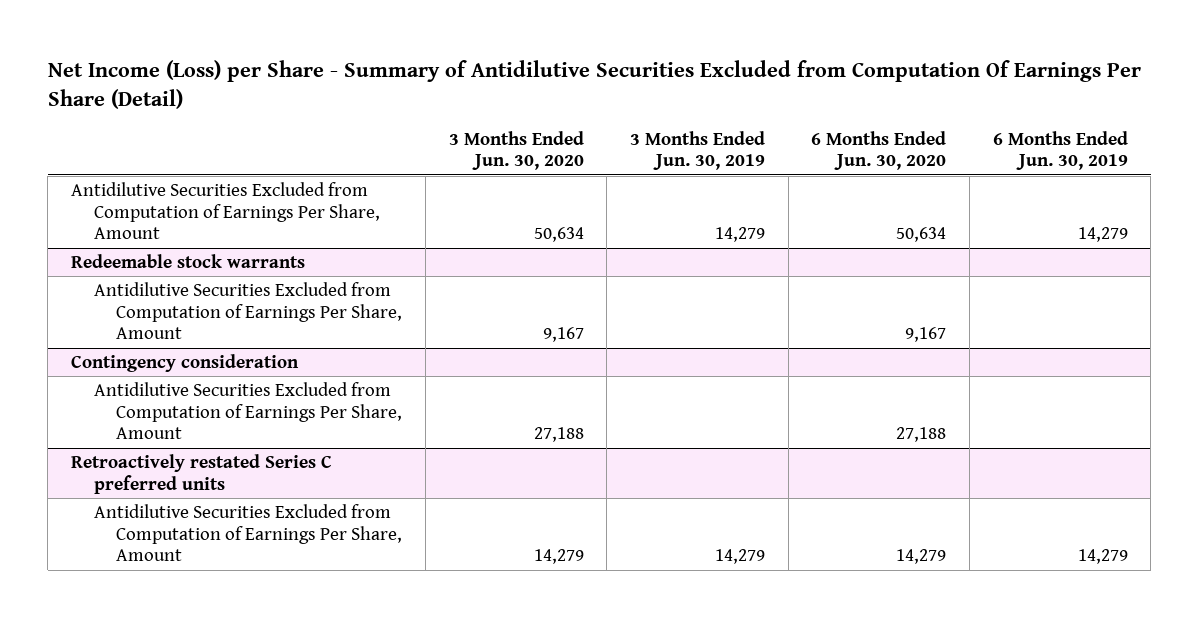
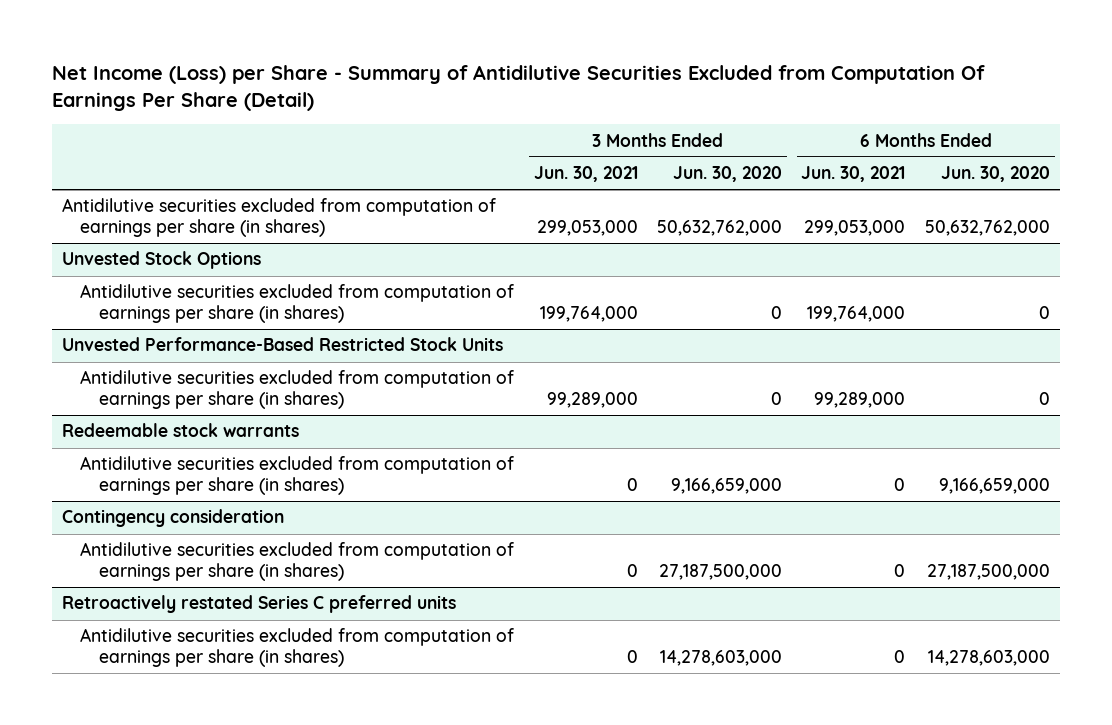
[629,130,765,171] 3 Months Ended Jun. 30, 2019 -> none
[992,130,1128,171] 6 Months Ended Jun. 30, 2019 -> none
none -> [533,166,638,183] Jun. 30, 2021
none -> [801,166,906,183] Jun. 30, 2021
[71,181,380,240] Antidilutive Securities Excluded from Computation of Earnings Per Share, Amount -> [62,198,497,238] Antidilutive securities excluded from computation of earnings per share (in shares)
[533,227,584,243] 50,634 -> [657,220,783,237] 50,632,762,000
[896,227,947,243] 50,634 -> [924,220,1050,237] 50,632,762,000
none -> [62,251,262,270] Unvested Stock Options
none -> [80,284,515,324] Antidilutive securities excluded from computation of earnings per share (in shares)
none -> [62,337,504,352] Unvested Performance-Based Restricted Stock Units
none -> [80,370,515,410] Antidilutive securities excluded from computation of earnings per share (in shares)
[93,281,403,340] Antidilutive Securities Excluded from Computation of Earnings Per Share, Amount -> [80,456,515,496] Antidilutive securities excluded from computation of earnings per share (in shares)
[542,327,584,343] 9,167 -> [671,478,783,495] 9,166,659,000
[905,327,947,343] 9,167 -> [938,478,1050,495] 9,166,659,000
[93,381,403,440] Antidilutive Securities Excluded from Computation of Earnings Per Share, Amount -> [80,542,515,582] Antidilutive securities excluded from computation of earnings per share (in shares)
[533,427,584,443] 27,188 -> [659,564,783,581] 27,187,500,000
[896,427,947,443] 27,188 -> [926,564,1050,581] 27,187,500,000
[93,503,403,562] Antidilutive Securities Excluded from Computation of Earnings Per Share, Amount -> [80,628,515,668] Antidilutive securities excluded from computation of earnings per share (in shares)
[533,549,584,565] 14,279 -> [660,650,783,667] 14,278,603,000
[896,549,947,565] 14,279 -> [927,650,1050,667] 14,278,603,000

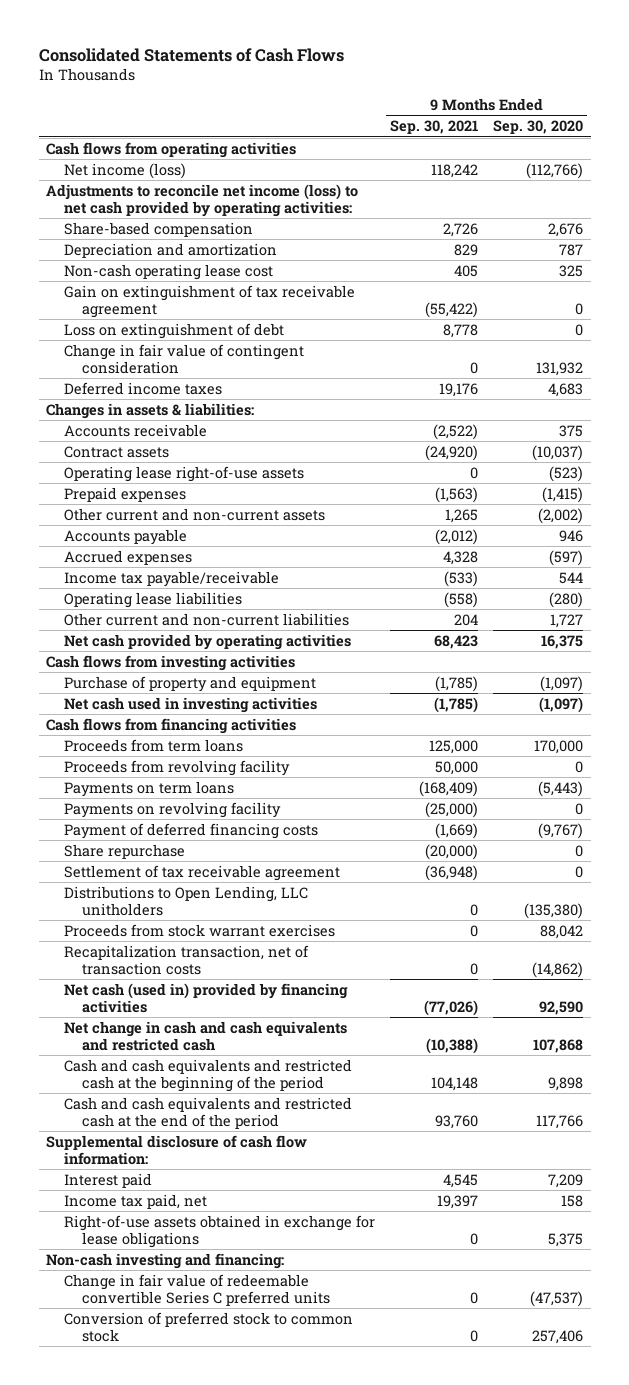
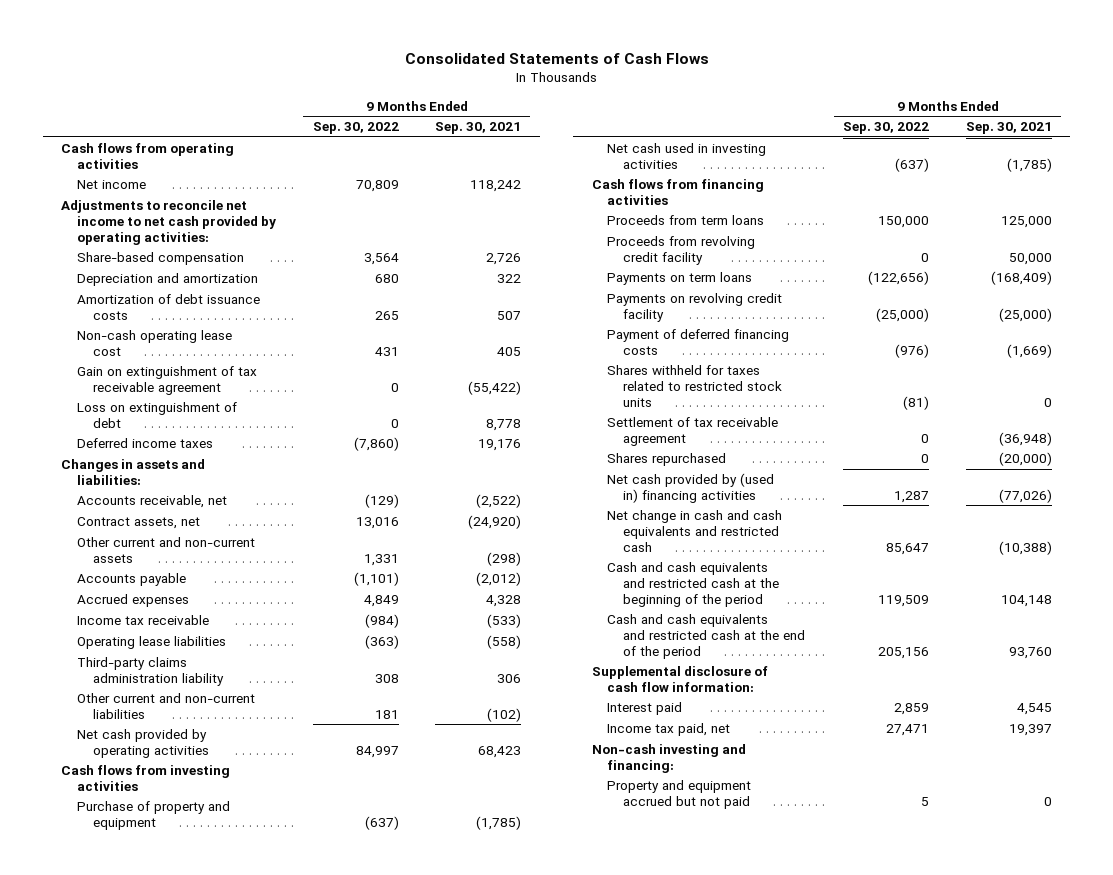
[493,120,584,135] Sep. 30, 2020 -> none
none -> [312,122,399,135] Sep. 30, 2022
[63,162,186,179] Net income (loss) -> [76,180,146,190] Net income
[46,183,359,217] Adjustments to reconcile net income (loss) to net cash provided by operating activities: -> [61,200,276,245] Adjustments to reconcile net income to net cash provided by operating activities:
[454,243,479,256] 829 -> [497,274,522,284] 322
none -> [76,294,260,320] Amortization of debt issuance costs
[63,343,304,374] Change in fair value of contingent consideration -> none
[63,465,304,482] Operating lease right-of-use assets -> none
[63,486,186,502] Prepaid expenses -> none
[46,402,255,419] Changes in assets & liabilities: -> [61,459,206,485] Changes in assets and liabilities:
[63,423,207,437] Accounts receivable -> [76,495,227,509] Accounts receivable, net
[63,445,169,458] Contract assets -> [76,517,200,530] Contract assets, net
[445,508,479,523] 1,265 -> [487,551,522,566] (298)
[63,570,279,587] Income tax payable/receivable -> [76,615,209,626] Income tax receivable
none -> [76,657,224,686] Third-party claims administration liability
[454,613,479,626] 204 -> [487,707,522,722] (102)
[63,759,290,776] Proceeds from revolving facility -> [607,236,756,265] Proceeds from revolving credit facility
[63,801,281,818] Payments on revolving facility -> [607,293,783,322] Payments on revolving credit facility
[63,843,185,859] Share repurchase -> none
none -> [607,365,783,407] Shares withheld for taxes related to restricted stock units
[63,885,308,916] Distributions to Open Lending, LLC unitholders -> none
[63,923,335,937] Proceeds from stock warrant exercises -> none
[63,944,309,975] Recapitalization transaction, net of transaction costs -> none
none -> [607,453,727,467] Shares repurchased
[63,982,348,1013] Net cash (used in) provided by financing activities -> [607,473,775,503] Net cash provided by (used in) financing activities
[63,1214,375,1248] Right-of-use assets obtained in exchange for lease obligations -> none
[63,1273,330,1306] Change in fair value of redeemable convertible Series C preferred units -> none
[63,1311,353,1342] Conversion of preferred stock to common stock -> none
none -> [607,780,752,809] Property and equipment accrued but not paid

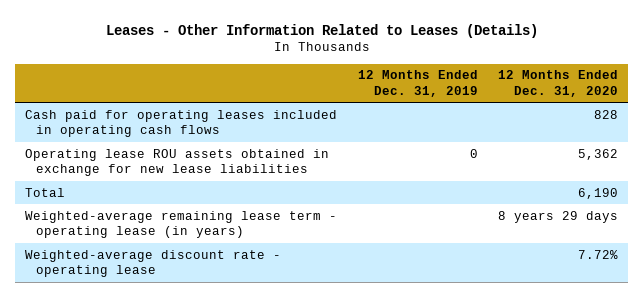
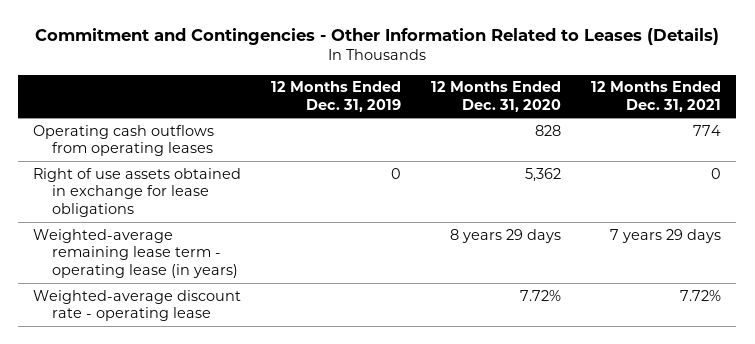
[105,23,538,38] Leases - Other Information Related to Leases (Details) -> [35,27,720,45] Commitment and Contingencies - Other Information Related to Leases (Details)
none -> [591,81,722,112] 12 Months Ended Dec. 31, 2021
[25,187,66,197] Total -> none
[25,109,338,138] Cash paid for operating leases included in operating cash flows -> [33,124,215,157] Operating cash outflows from operating leases
[25,148,330,177] Operating lease ROU assets obtained in exchange for new lease liabilities -> [33,167,242,218] Right of use assets obtained in exchange for lease obligations

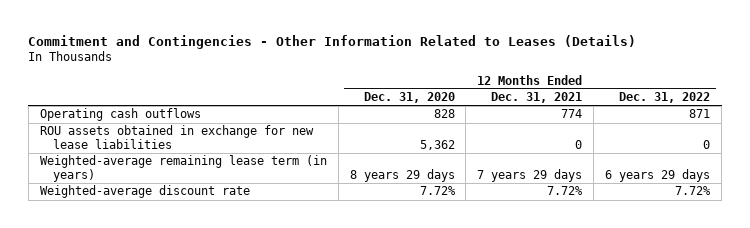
[271,81,402,112] 12 Months Ended Dec. 31, 2019 -> none
none -> [619,92,711,104] Dec. 31, 2022
[33,124,215,157] Operating cash outflows from operating leases -> [39,108,201,122] Operating cash outflows
[33,167,242,218] Right of use assets obtained in exchange for lease obligations -> [39,125,314,150] ROU assets obtained in exchange for new lease liabilities
[33,228,238,279] Weighted-average remaining lease term - operating lease (in years) -> [39,155,327,183] Weighted-average remaining lease term (in years)
[33,289,242,322] Weighted-average discount rate - operating lease -> [39,185,250,199] Weighted-average discount rate

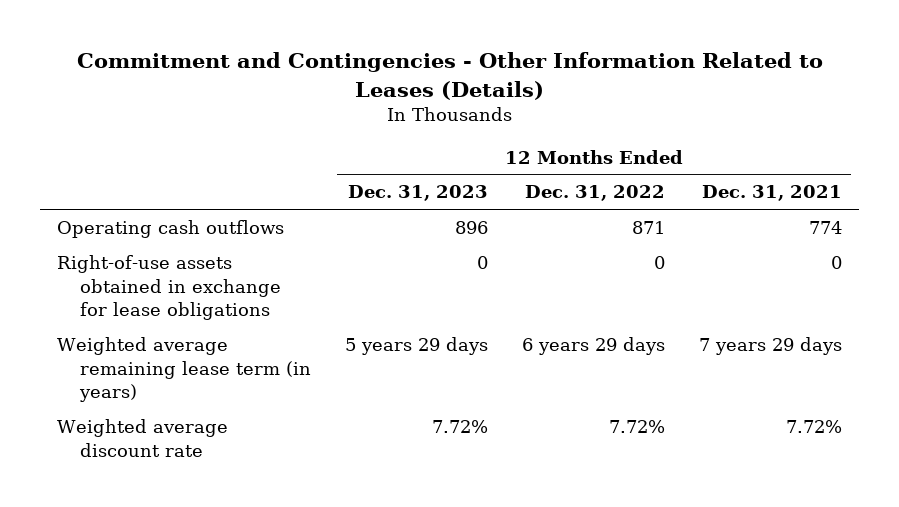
[363,92,455,104] Dec. 31, 2020 -> none
none -> [348,185,489,202] Dec. 31, 2023
[39,125,314,150] ROU assets obtained in exchange for new lease liabilities -> [56,255,282,321] Right-of-use assets obtained in exchange for lease obligations
[39,155,327,183] Weighted-average remaining lease term (in years) -> [56,337,312,403] Weighted average remaining lease term (in years)
[39,185,250,199] Weighted-average discount rate -> [56,419,228,457] Weighted average discount rate

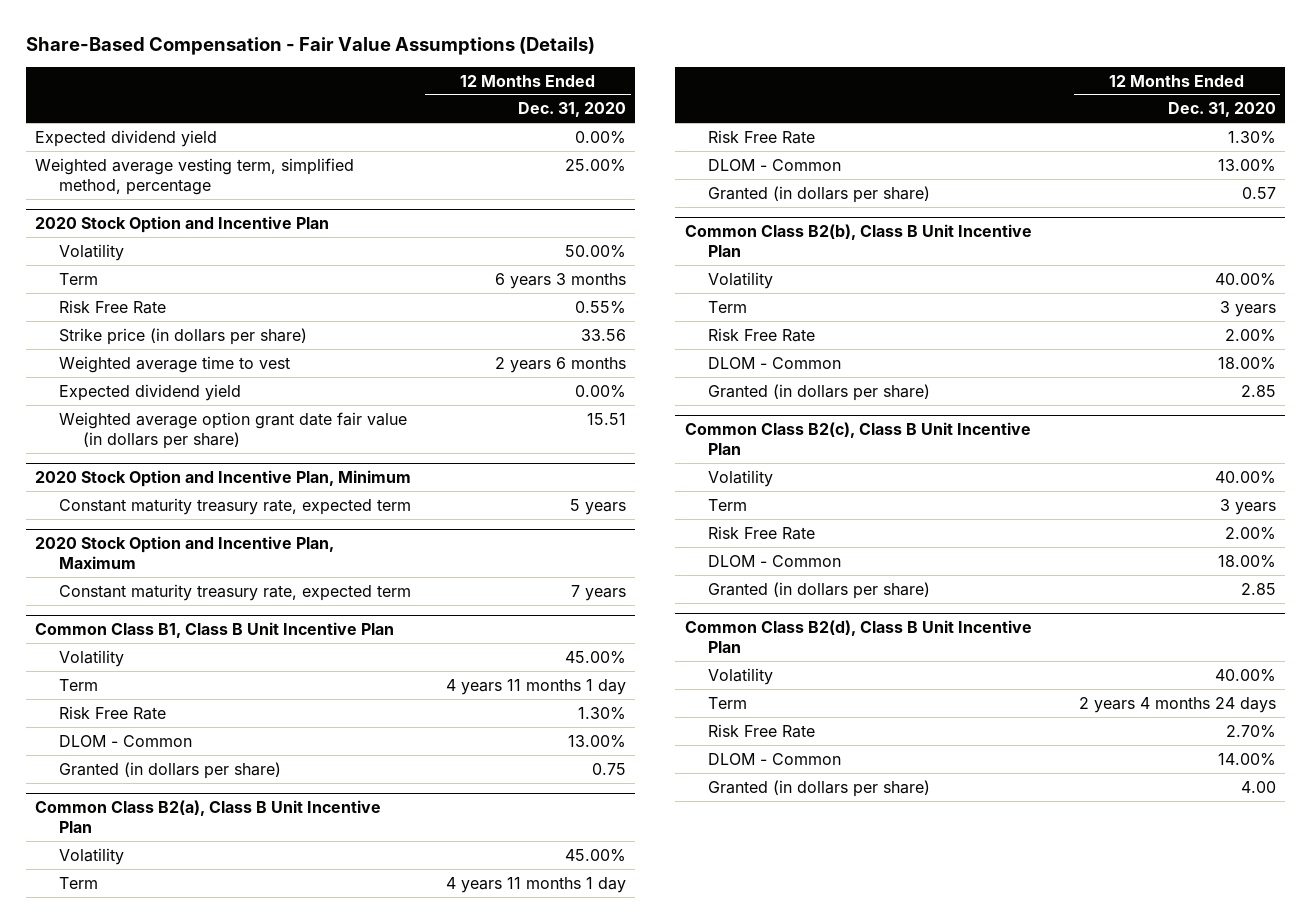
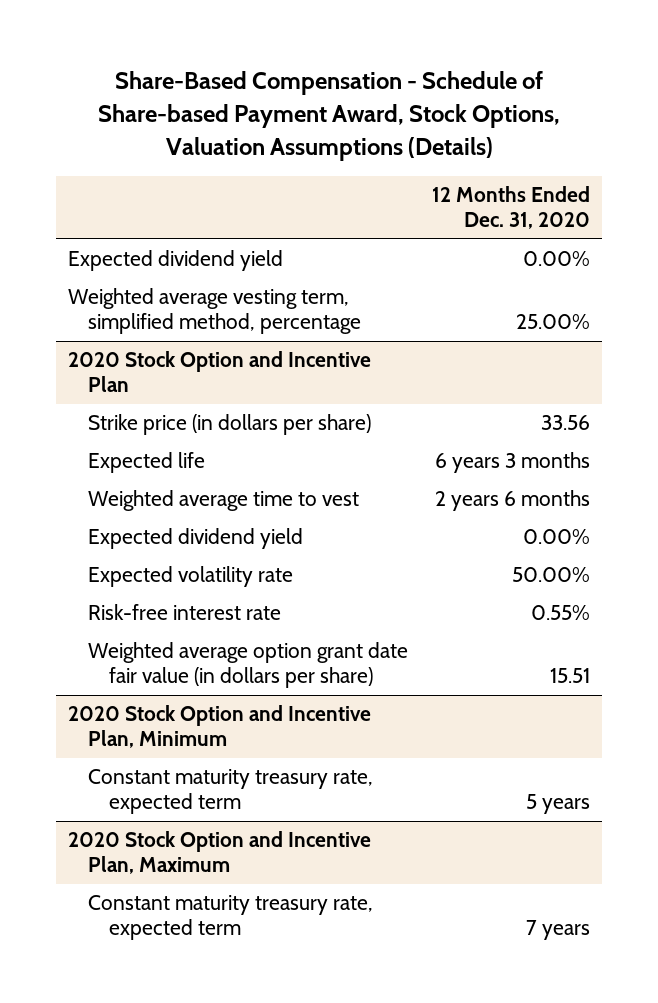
[26,36,596,55] Share-Based Compensation - Fair Value Assumptions (Details) -> [98,71,561,161] Share-Based Compensation - Schedule of Share-based Payment Award, Stock Options, Valuation Assumptions (Details)
[59,243,125,261] Volatility -> none
[59,272,99,285] Term -> none
[59,299,167,314] Risk Free Rate -> none
none -> [88,452,206,474] Expected life
none -> [88,566,294,588] Expected volatility rate
none -> [88,604,282,621] Risk-free interest rate
[35,621,395,638] Common Class B1, Class B Unit Incentive Plan -> none
[59,649,125,667] Volatility -> none
[59,678,99,691] Term -> none
[59,705,167,720] Risk Free Rate -> none
[59,734,193,747] DLOM - Common -> none
[59,761,282,779] Granted (in dollars per share) -> none
[35,799,382,833] Common Class B2(a), Class B Unit Incentive Plan -> none
[59,847,125,865] Volatility -> none
[59,876,99,889] Term -> none
[708,129,816,144] Risk Free Rate -> none
[708,158,842,171] DLOM - Common -> none
[708,185,931,203] Granted (in dollars per share) -> none
[684,223,1032,257] Common Class B2(b), Class B Unit Incentive Plan -> none
[708,271,774,289] Volatility -> none
[708,300,748,313] Term -> none
[708,327,816,342] Risk Free Rate -> none
[708,356,842,369] DLOM - Common -> none
[708,383,931,401] Granted (in dollars per share) -> none
[684,421,1031,455] Common Class B2(c), Class B Unit Incentive Plan -> none
[708,469,774,487] Volatility -> none
[708,498,748,511] Term -> none
[708,525,816,540] Risk Free Rate -> none
[708,554,842,567] DLOM - Common -> none
[708,581,931,599] Granted (in dollars per share) -> none
[684,619,1032,653] Common Class B2(d), Class B Unit Incentive Plan -> none
[708,667,774,685] Volatility -> none
[708,696,748,709] Term -> none
[708,723,816,738] Risk Free Rate -> none
[708,752,842,765] DLOM - Common -> none
[708,779,931,797] Granted (in dollars per share) -> none

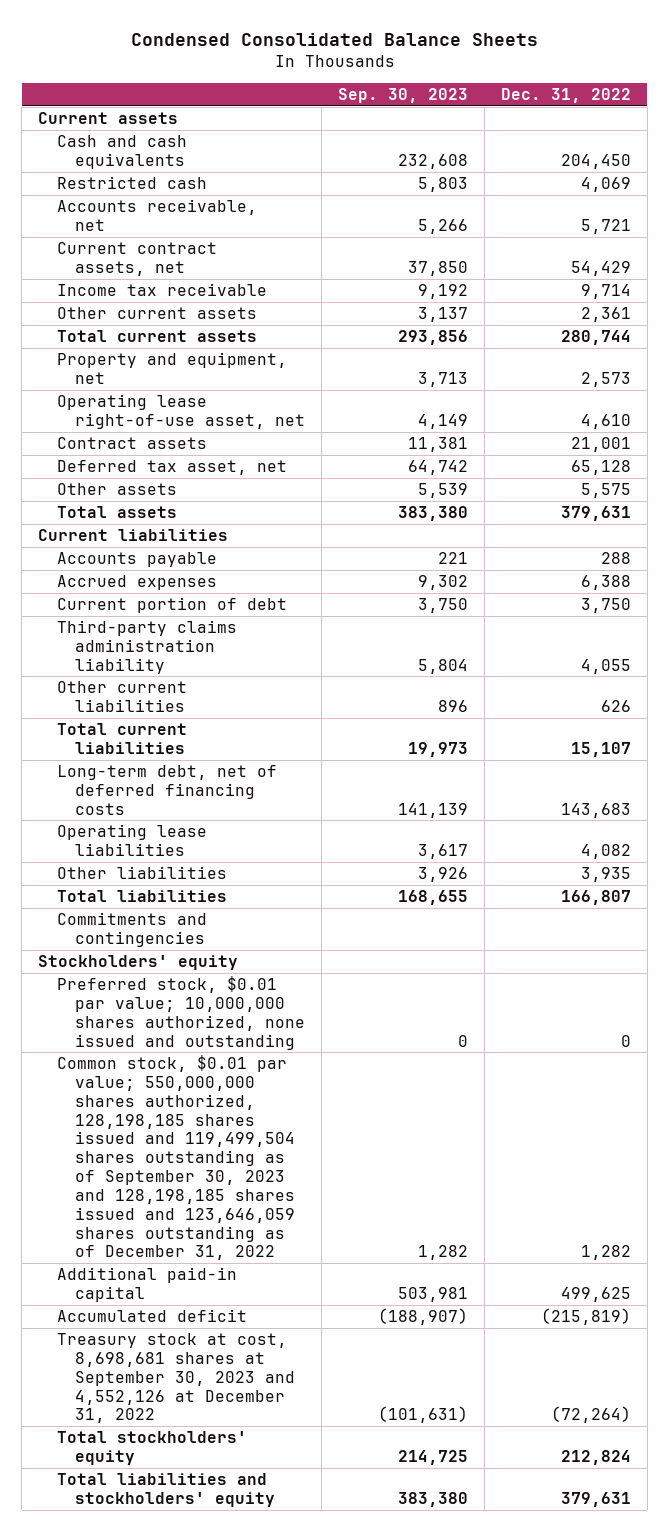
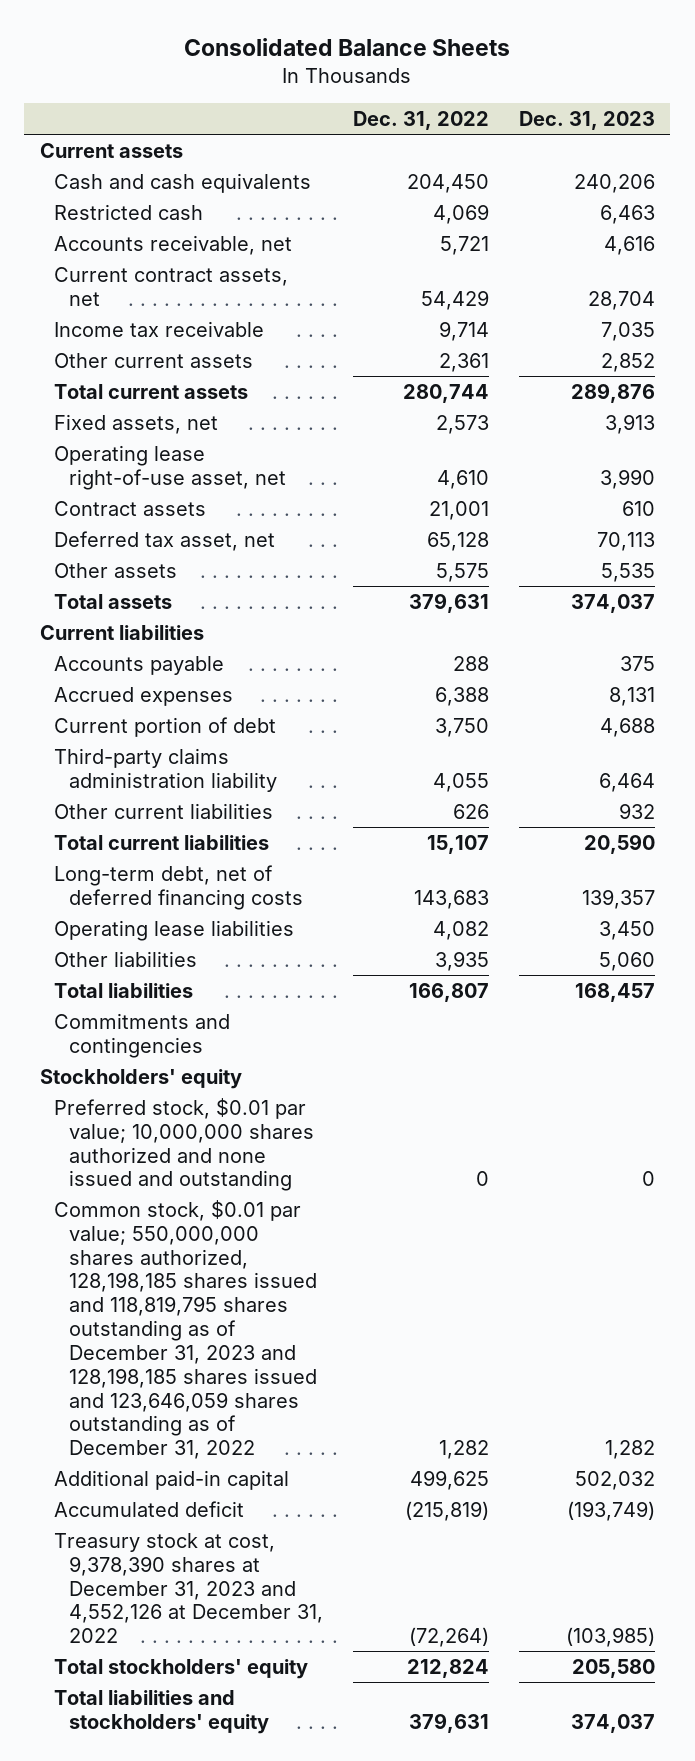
[130,33,538,47] Condensed Consolidated Balance Sheets -> [184,37,511,56] Consolidated Balance Sheets
[338,87,469,103] Sep. 30, 2023 -> none
none -> [519,110,656,130] Dec. 31, 2023
[56,352,287,384] Property and equipment, net -> [54,413,219,434] Fixed assets, net
[56,976,306,1050] Preferred stock, $0.01 par value; 10,000,000 shares authorized, none issued and outstanding -> [54,1097,314,1192] Preferred stock, $0.01 par value; 10,000,000 shares authorized and none issued and outstanding
[56,1055,296,1261] Common stock, $0.01 par value; 550,000,000 shares authorized, 128,198,185 shares issued and 119,499,504 shares outstanding as of September 30, 2023 and 128,198,185 shares issued and 123,646,059 shares outstanding as of December 31, 2022 -> [54,1199,317,1460] Common stock, $0.01 par value; 550,000,000 shares authorized, 128,198,185 shares issued and 118,819,795 shares outstanding as of December 31, 2023 and 128,198,185 shares issued and 123,646,059 shares outstanding as of December 31, 2022
[56,1333,296,1424] Treasury stock at cost, 8,698,681 shares at September 30, 2023 and 4,552,126 at December 31, 2022 -> [54,1532,323,1644] Treasury stock at cost, 9,378,390 shares at December 31, 2023 and 4,552,126 at December 31, 2022

